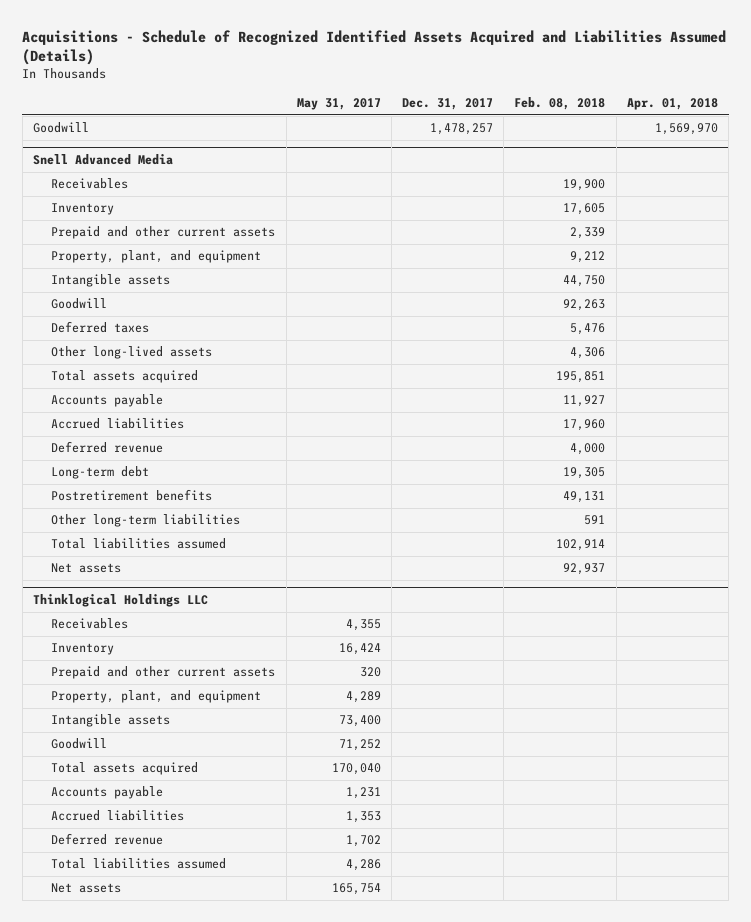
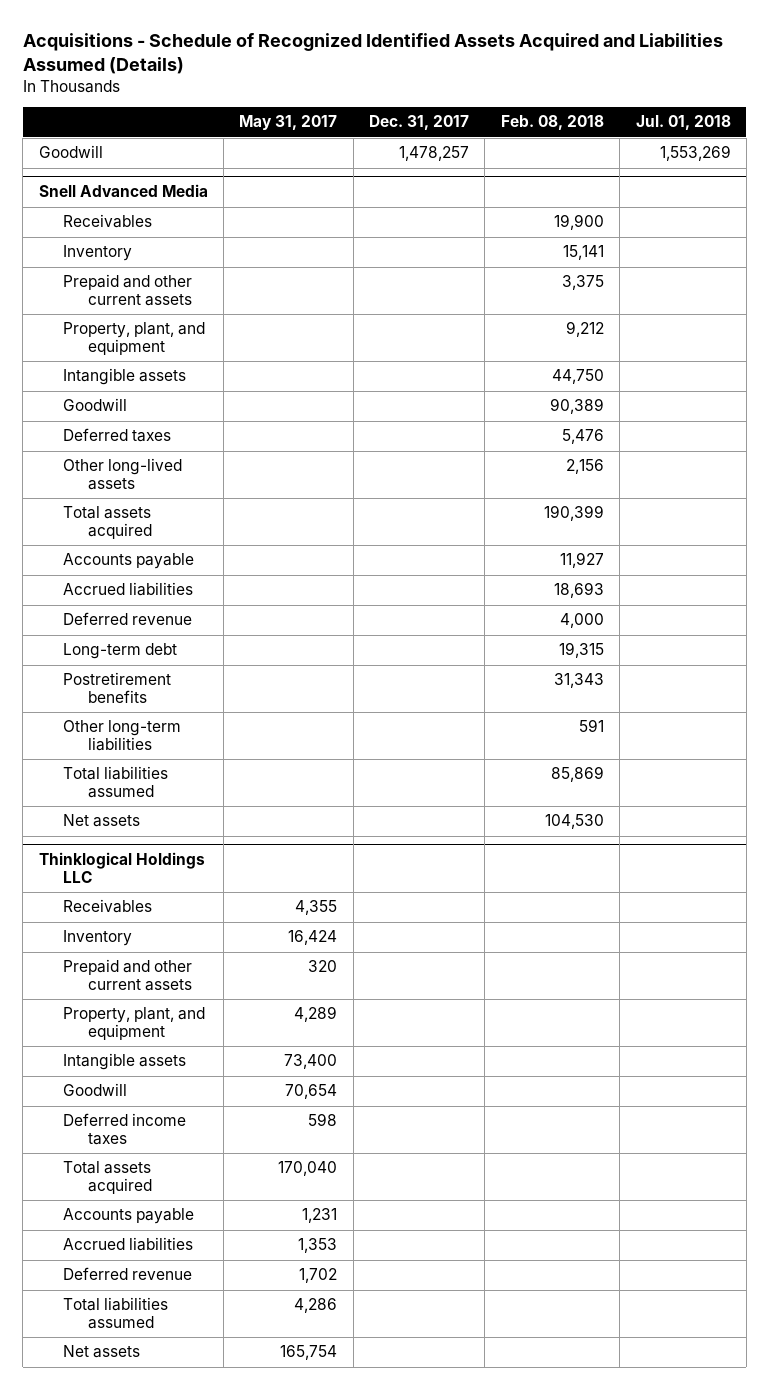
[626,98,718,111] Apr. 01, 2018 -> none
none -> [635,115,731,131] Jul. 01, 2018
[563,203,606,216] 17,605 -> [562,245,604,261] 15,141
[570,227,606,240] 2,339 -> [561,275,604,291] 3,375
[563,299,606,312] 92,263 -> [549,398,604,415] 90,389
[570,347,606,360] 4,306 -> [565,459,604,475] 2,156
[556,371,606,384] 195,851 -> [543,505,604,522] 190,399
[563,419,606,432] 17,960 -> [553,582,604,599] 18,693
[563,467,606,480] 19,305 -> [558,642,604,659] 19,315
[563,491,606,504] 49,131 -> [553,673,604,689] 31,343
[556,539,606,552] 102,914 -> [550,766,604,783] 85,869
[563,563,606,576] 92,937 -> [544,814,604,830] 104,530
[338,739,381,752] 71,252 -> [285,1084,338,1100] 70,654
none -> [63,1113,187,1146] Deferred income taxes

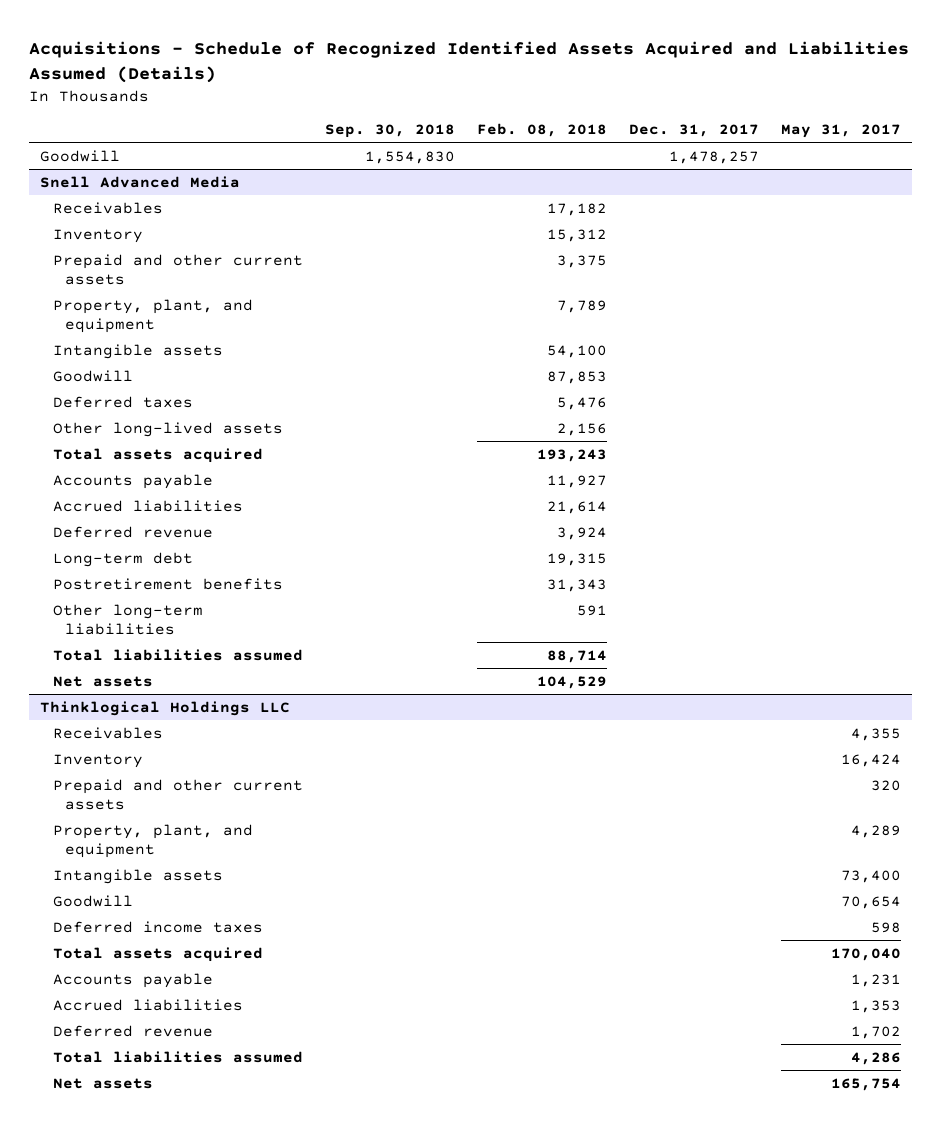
[635,115,731,131] Jul. 01, 2018 -> none
none -> [324,124,455,139] Sep. 30, 2018
[553,214,604,231] 19,900 -> [547,202,608,216] 17,182
[562,245,604,261] 15,141 -> [547,228,608,242] 15,312
[565,321,604,338] 9,212 -> [557,299,608,313] 7,789
[551,369,604,385] 44,750 -> [547,344,608,358] 54,100
[549,398,604,415] 90,389 -> [547,370,608,384] 87,853
[543,505,604,522] 190,399 -> [537,448,608,462] 193,243
[553,582,604,599] 18,693 -> [547,500,608,514] 21,614
[559,613,604,629] 4,000 -> [557,526,608,540] 3,924
[550,766,604,783] 85,869 -> [547,649,608,663] 88,714
[544,814,604,830] 104,530 -> [537,675,608,689] 104,529

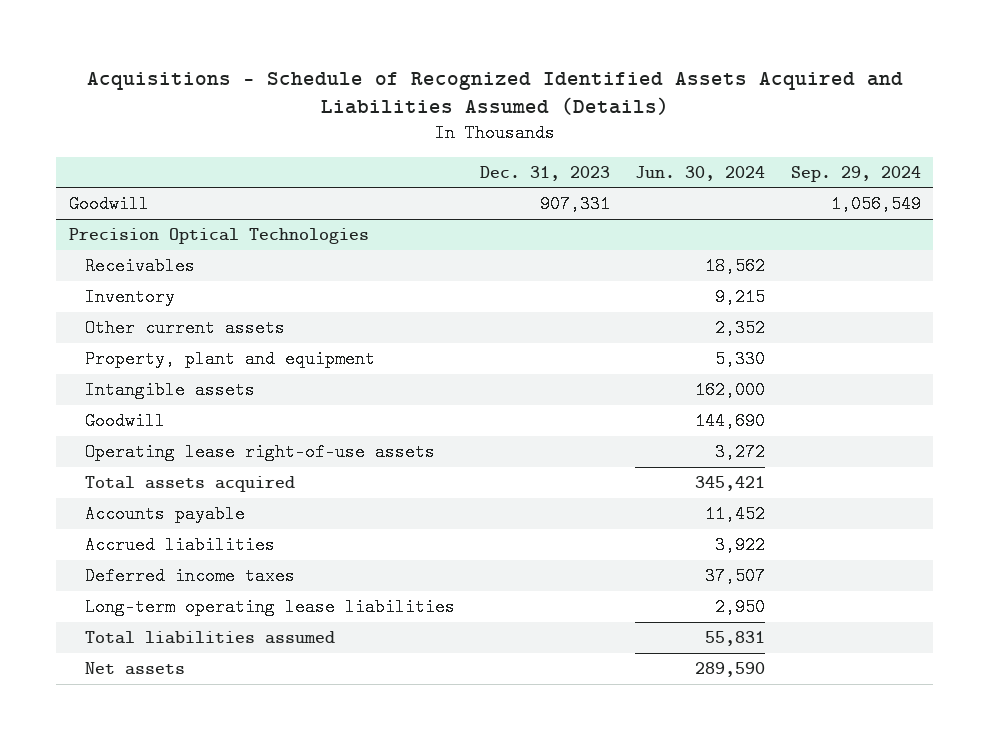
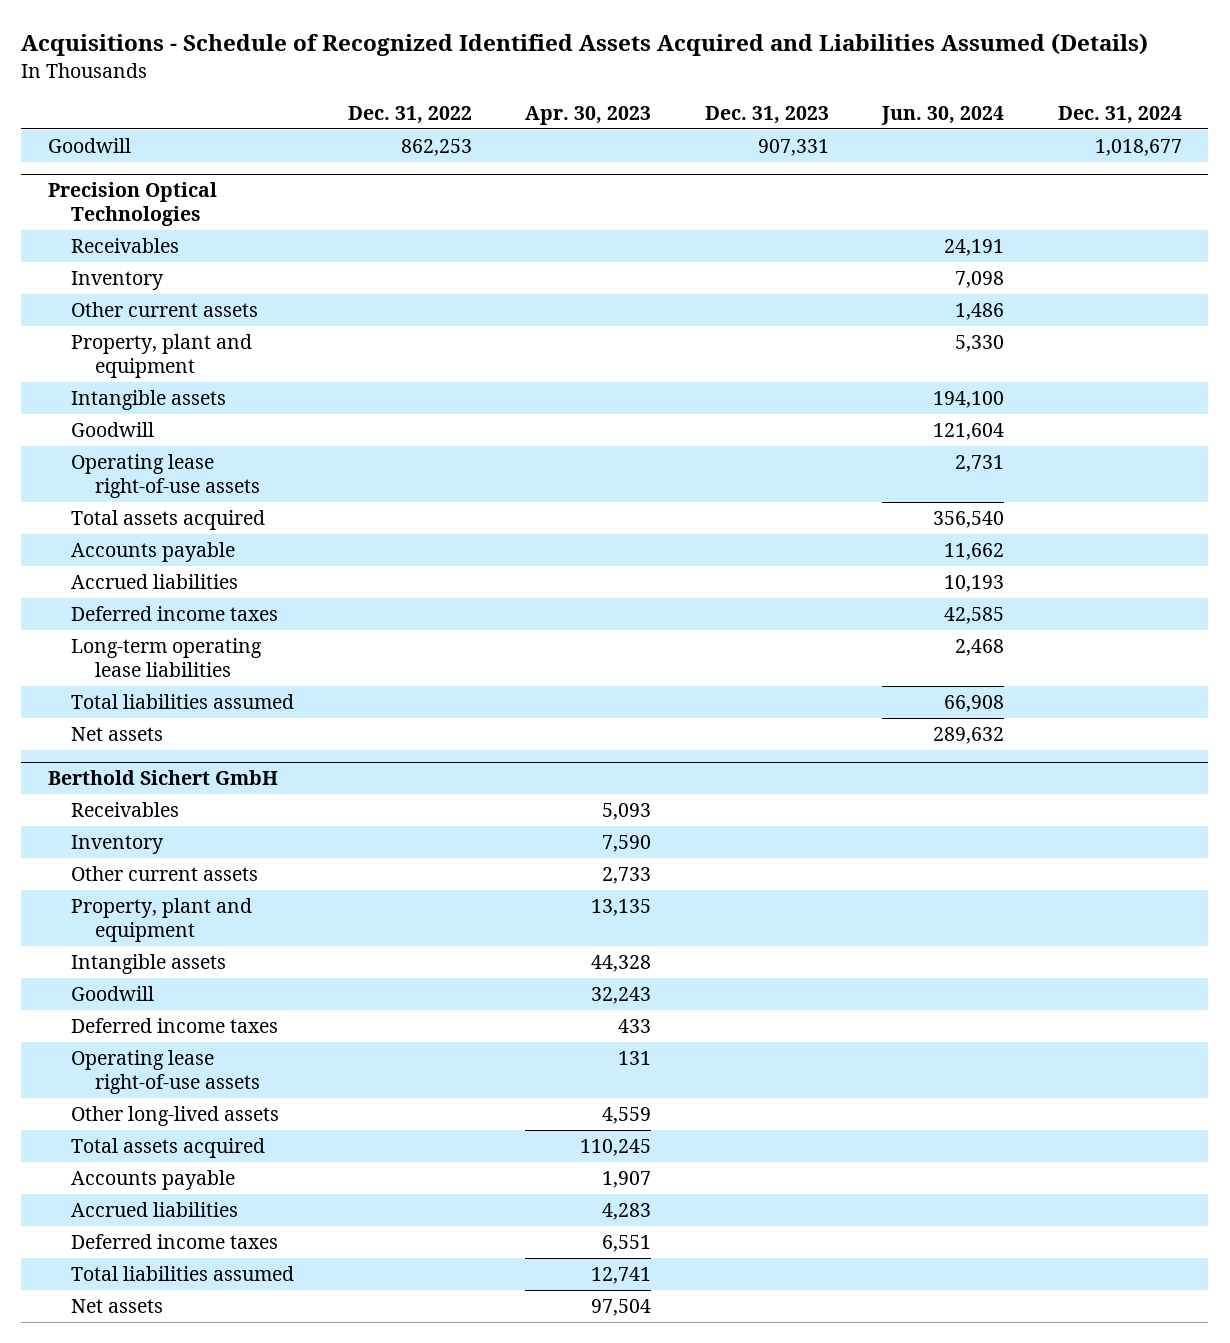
[790,165,921,182] Sep. 29, 2024 -> none
none -> [347,106,472,125] Dec. 31, 2022
none -> [525,106,652,126] Apr. 30, 2023
none -> [1057,106,1182,125] Dec. 31, 2024
[705,256,766,275] 18,562 -> [944,238,1005,256] 24,191
[715,287,766,306] 9,215 -> [955,270,1005,288] 7,098
[715,318,766,337] 2,352 -> [955,302,1005,320] 1,486
[695,380,766,399] 162,000 -> [933,390,1005,408] 194,100
[695,411,766,430] 144,690 -> [933,422,1005,440] 121,604
[715,442,766,461] 3,272 -> [955,454,1005,472] 2,731
[695,475,766,491] 345,421 -> [933,510,1005,528] 356,540
[705,504,766,523] 11,452 -> [944,542,1005,560] 11,662
[715,535,766,554] 3,922 -> [944,574,1005,592] 10,193
[705,566,766,585] 37,507 -> [944,606,1005,624] 42,585
[715,597,766,616] 2,950 -> [955,638,1005,656] 2,468
[705,630,766,646] 55,831 -> [944,694,1005,712] 66,908
[695,661,766,677] 289,590 -> [933,726,1005,744] 289,632
none -> [47,769,278,785] Berthold Sichert GmbH
none -> [71,801,180,817] Receivables
none -> [71,834,165,854] Inventory
none -> [71,865,259,881] Other current assets
none -> [71,897,253,942] Property, plant and equipment
none -> [71,953,227,974] Intangible assets
none -> [71,985,155,1001] Goodwill
none -> [71,1017,279,1033] Deferred income taxes
none -> [71,1049,260,1094] Operating lease right-of-use assets
none -> [71,1105,280,1126] Other long-lived assets
none -> [71,1137,266,1158] Total assets acquired
none -> [71,1169,236,1190] Accounts payable
none -> [71,1201,239,1217] Accrued liabilities
none -> [71,1233,279,1249] Deferred income taxes
none -> [71,1265,295,1281] Total liabilities assumed
none -> [71,1298,164,1313] Net assets

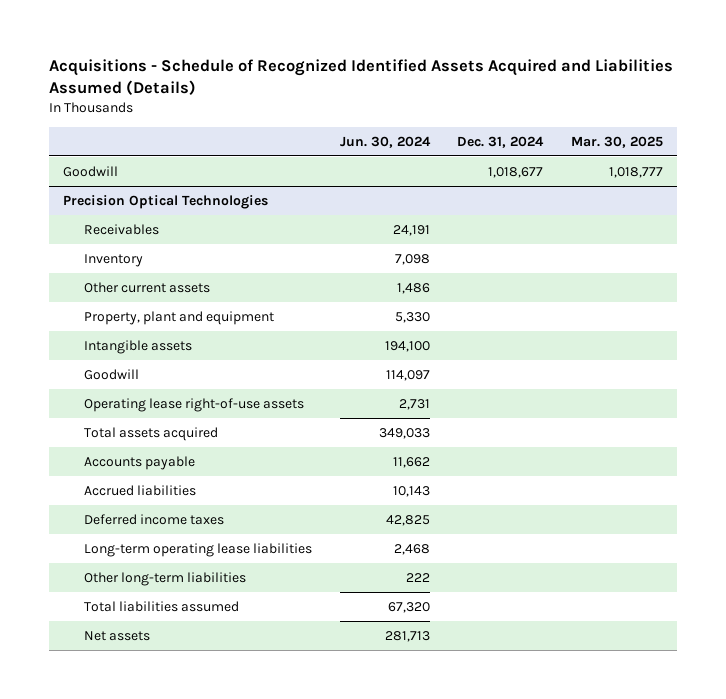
[347,106,472,125] Dec. 31, 2022 -> none
[525,106,652,126] Apr. 30, 2023 -> none
[704,106,829,125] Dec. 31, 2023 -> none
none -> [571,135,664,148] Mar. 30, 2025
[933,422,1005,440] 121,604 -> [385,369,430,381] 114,097
[933,510,1005,528] 356,540 -> [378,427,430,439] 349,033
[944,574,1005,592] 10,193 -> [392,485,430,497] 10,143
[944,606,1005,624] 42,585 -> [385,514,430,526] 42,825
[47,769,278,785] Berthold Sichert GmbH -> none
[71,801,180,817] Receivables -> none
[71,834,165,854] Inventory -> none
[71,865,259,881] Other current assets -> none
[71,897,253,942] Property, plant and equipment -> none
[71,953,227,974] Intangible assets -> none
[71,985,155,1001] Goodwill -> none
[71,1017,279,1033] Deferred income taxes -> none
[71,1049,260,1094] Operating lease right-of-use assets -> none
[71,1105,280,1126] Other long-lived assets -> none
[71,1137,266,1158] Total assets acquired -> none
[71,1169,236,1190] Accounts payable -> none
[71,1201,239,1217] Accrued liabilities -> none
[71,1233,279,1249] Deferred income taxes -> none
[71,1265,295,1281] Total liabilities assumed -> none
[71,1298,164,1313] Net assets -> none
none -> [84,571,247,586] Other long-term liabilities
[944,694,1005,712] 66,908 -> [387,601,430,613] 67,320
[933,726,1005,744] 289,632 -> [384,630,430,642] 281,713

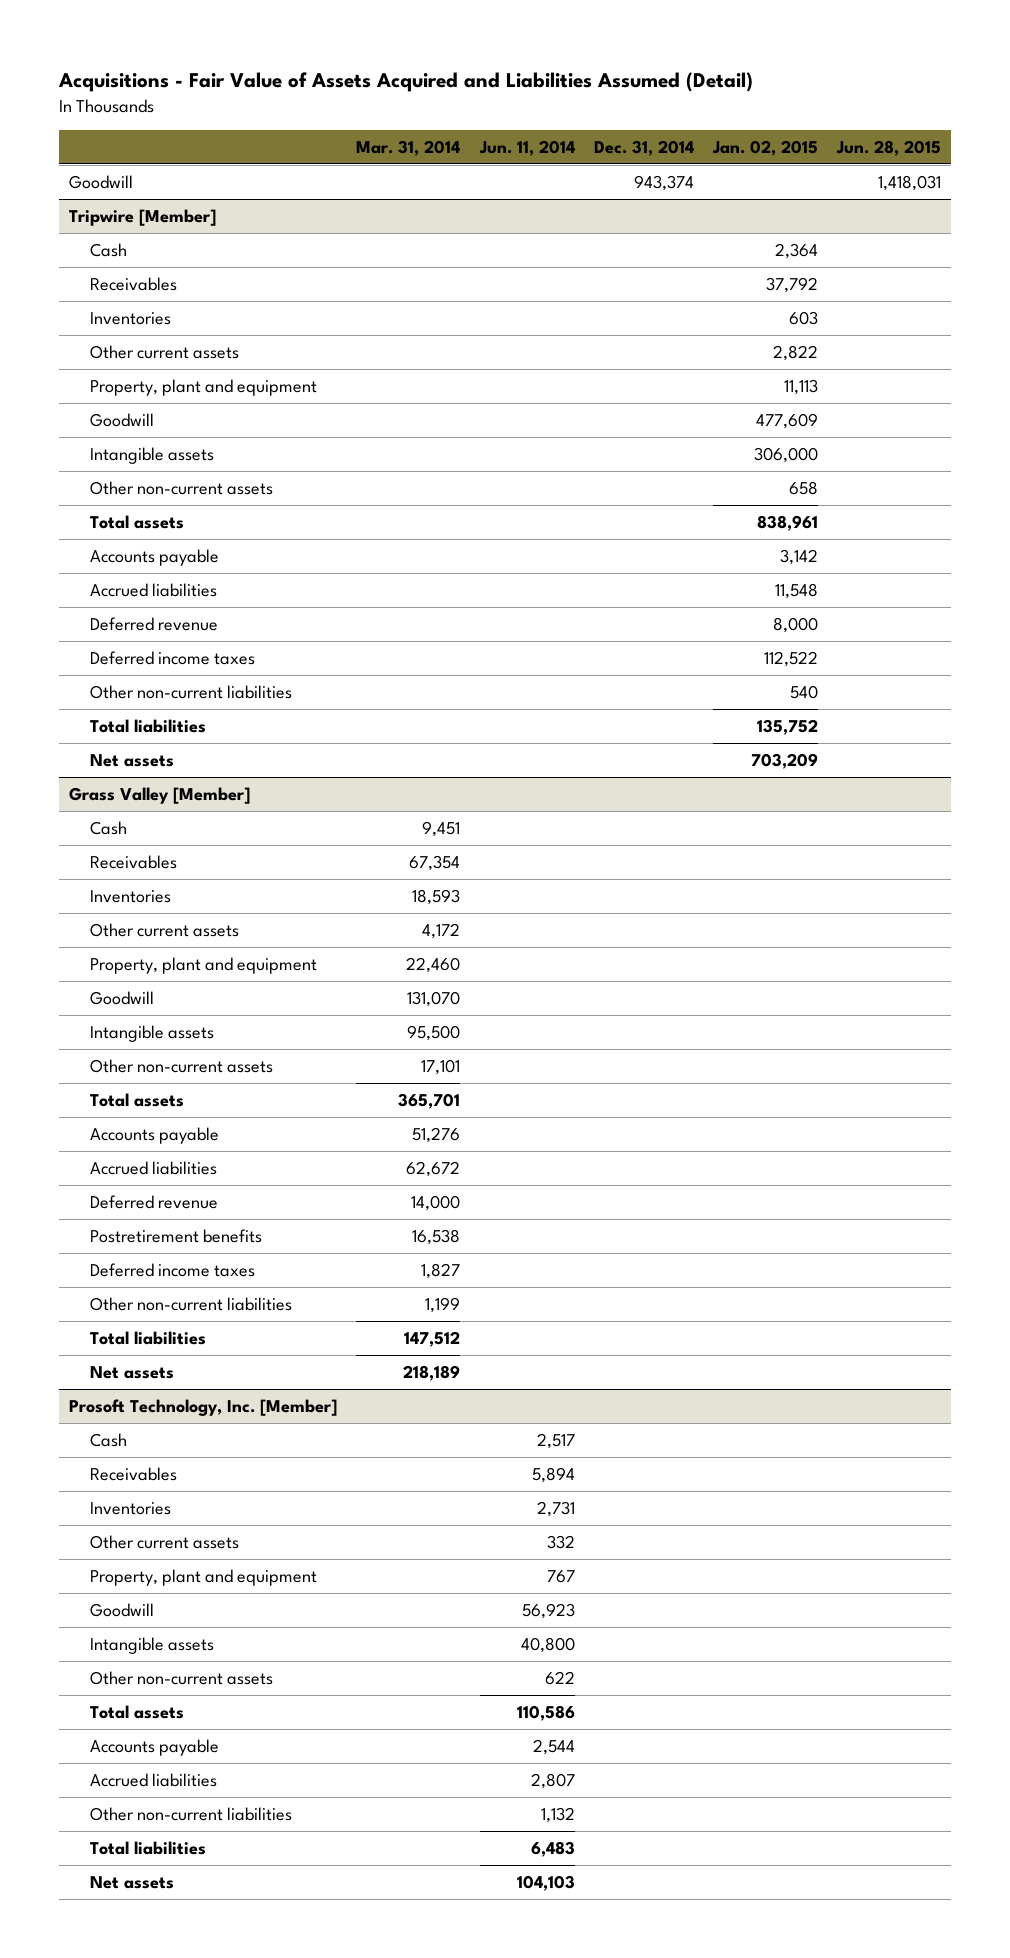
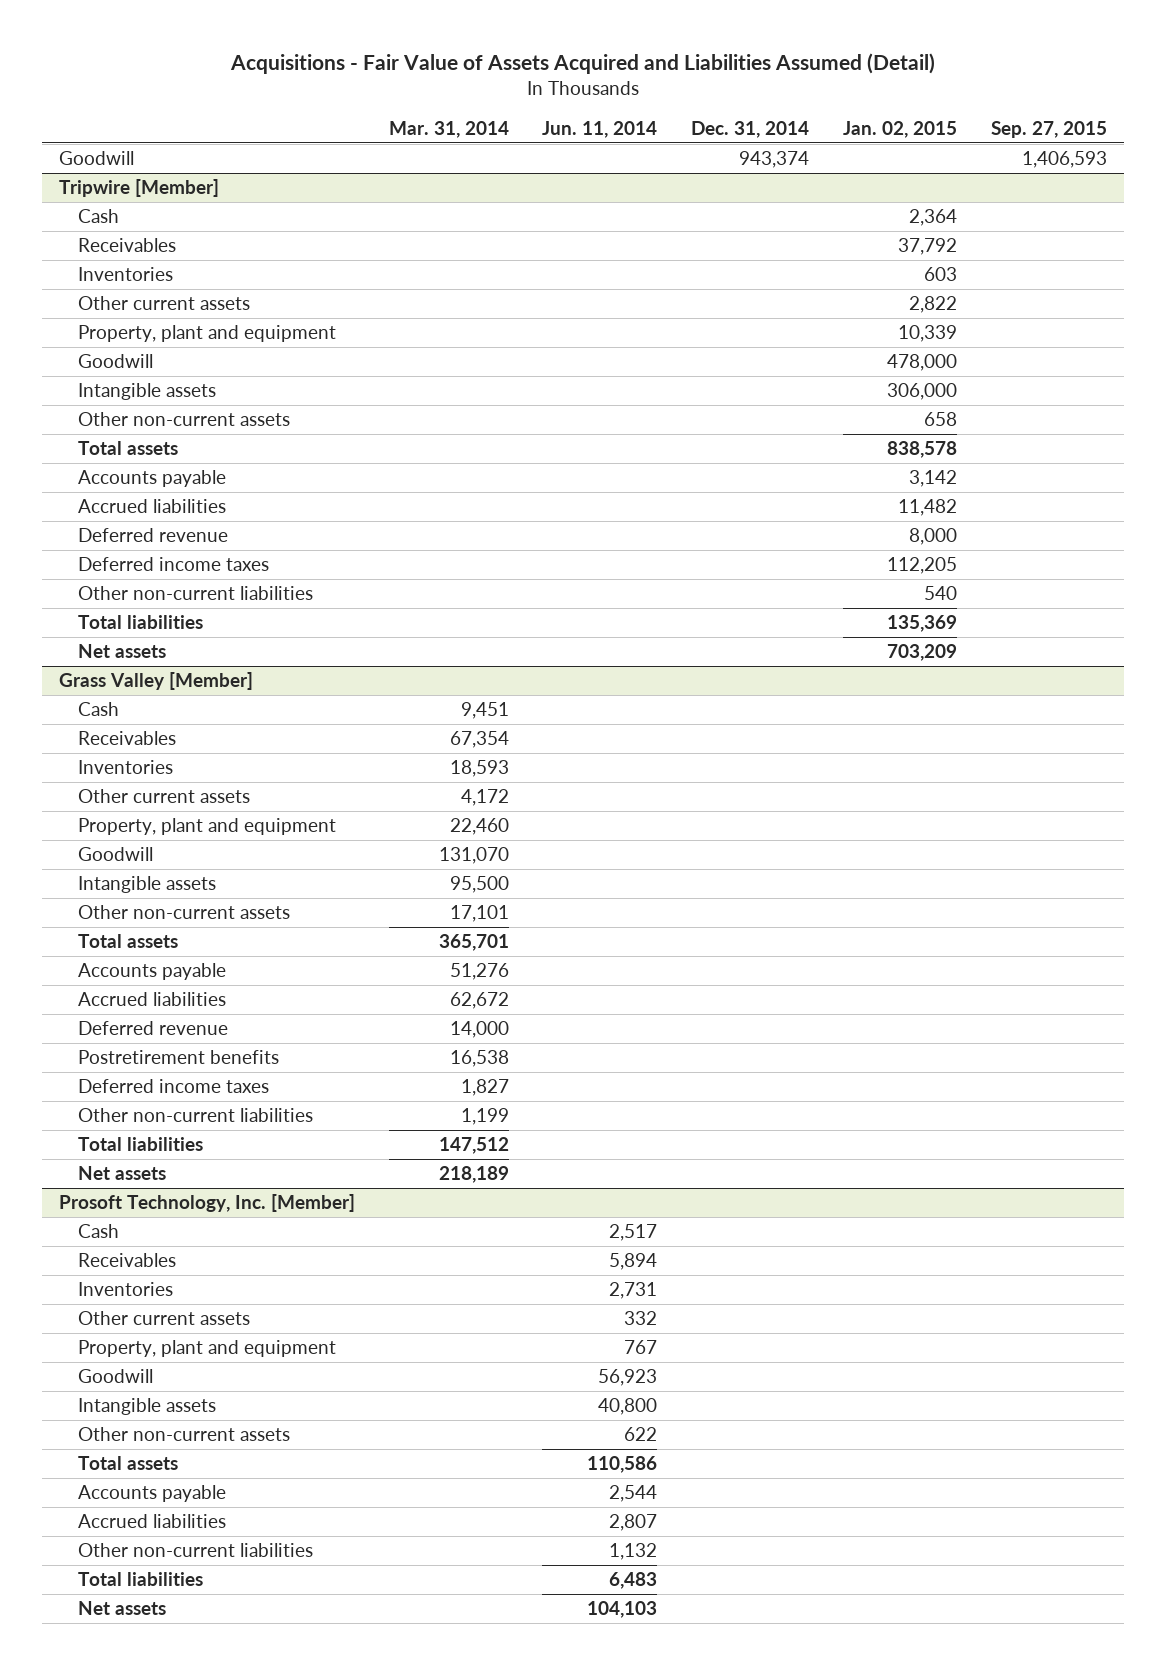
[836,139,942,156] Jun. 28, 2015 -> none
none -> [991,120,1108,138] Sep. 27, 2015
[784,379,819,396] 11,113 -> [898,325,958,343] 10,339
[756,413,819,430] 477,609 -> [887,354,958,372] 478,000
[757,515,819,532] 838,961 -> [887,441,958,459] 838,578
[775,583,819,600] 11,548 -> [898,499,958,517] 11,482
[764,651,819,668] 112,522 -> [887,557,958,575] 112,205
[757,719,819,736] 135,752 -> [887,615,958,633] 135,369

